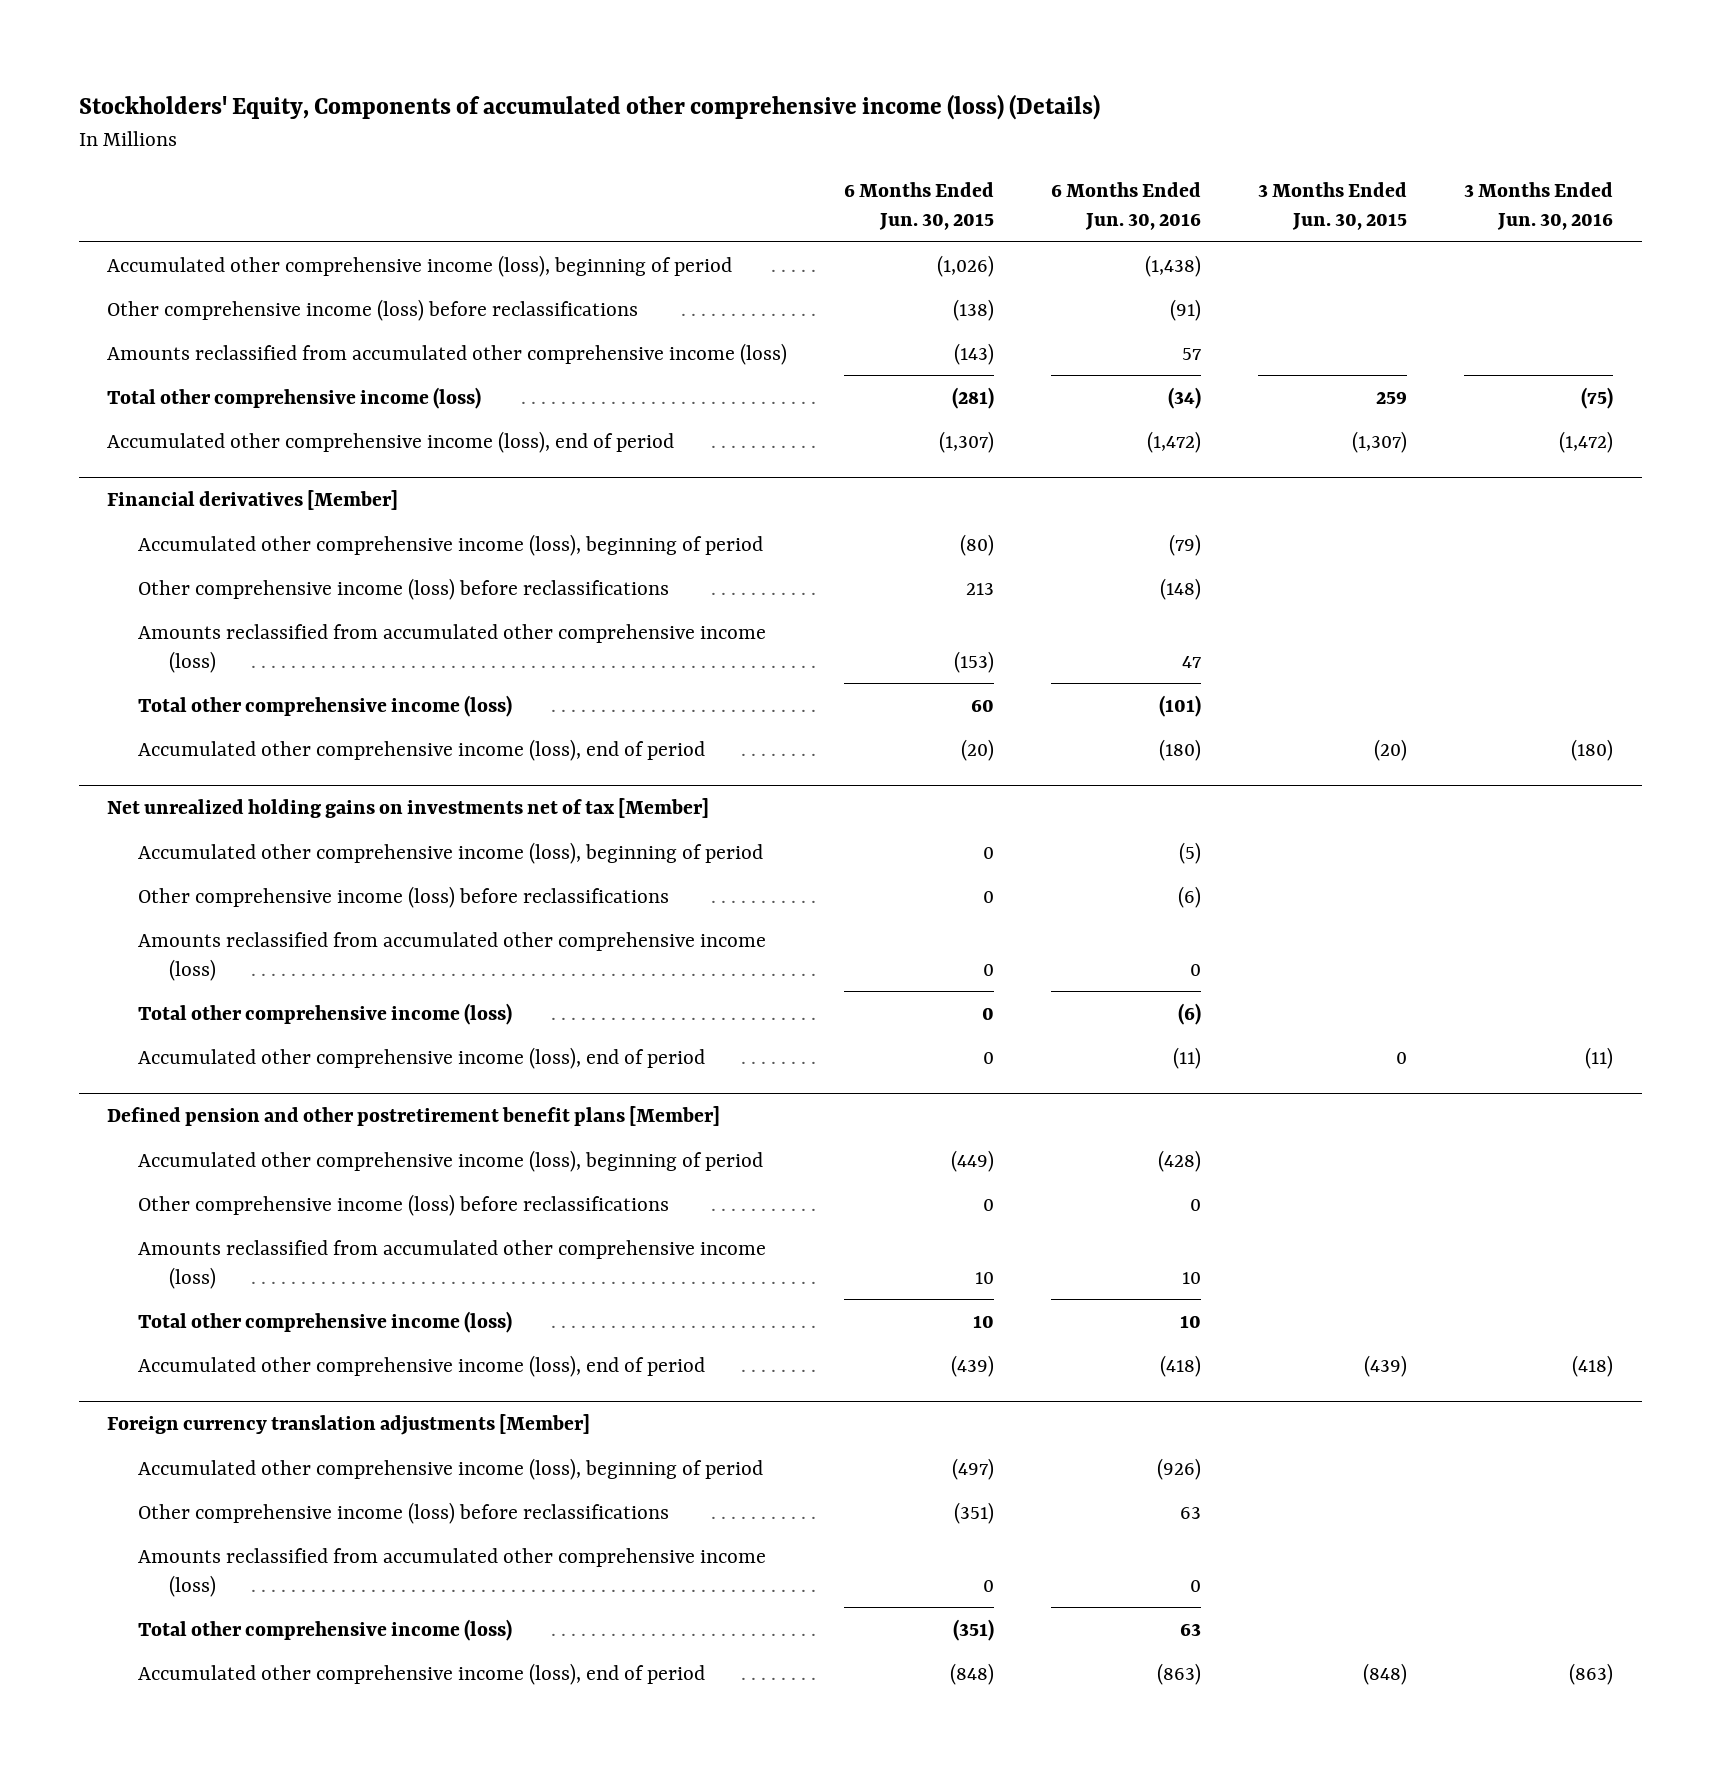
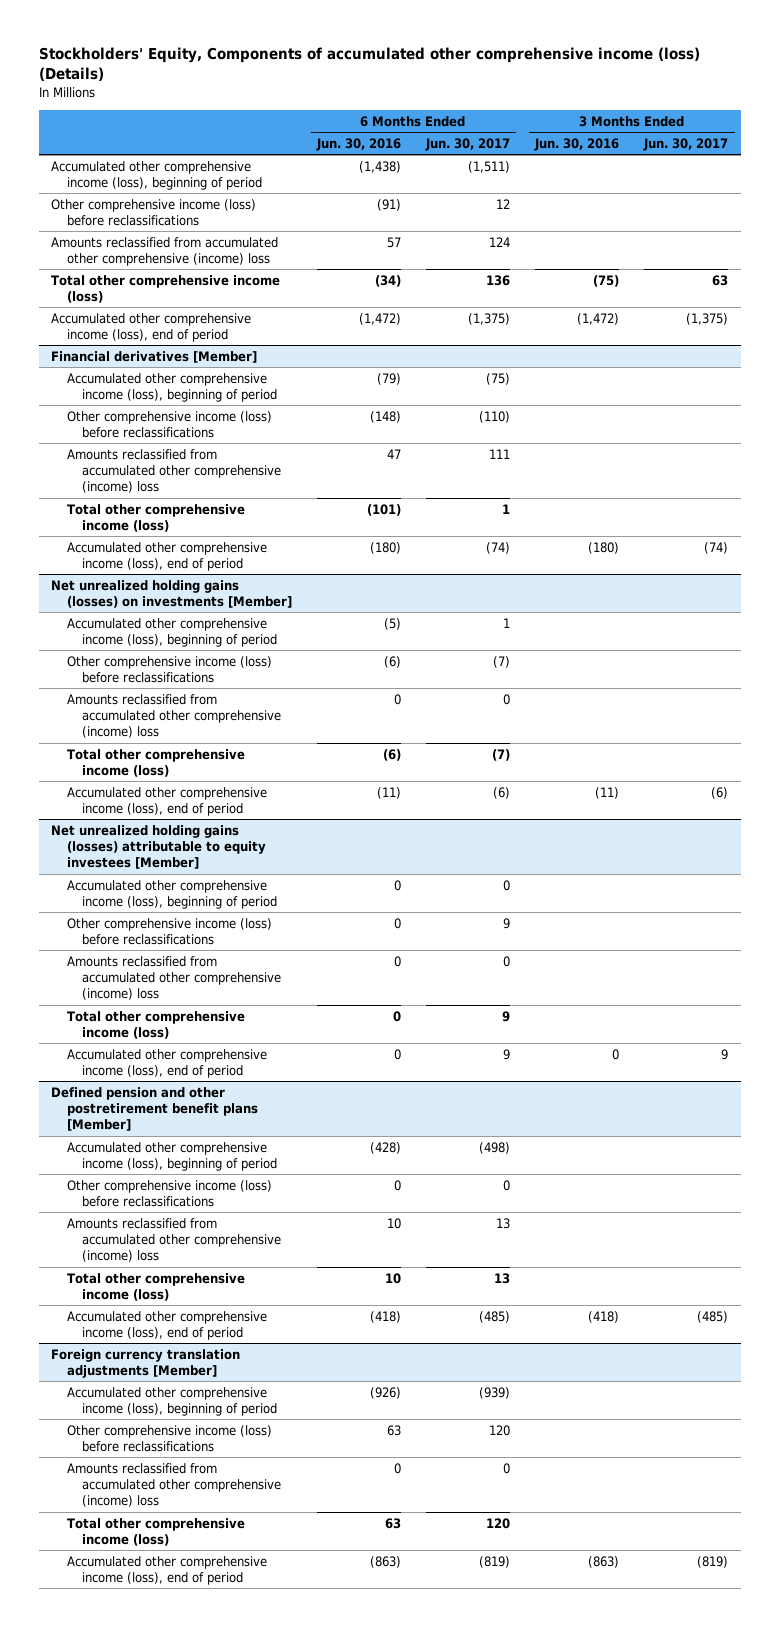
[844,182,995,231] 6 Months Ended Jun. 30, 2015 -> none
[1258,182,1408,231] 3 Months Ended Jun. 30, 2015 -> none
none -> [425,138,511,152] Jun. 30, 2017
none -> [643,138,729,152] Jun. 30, 2017
[107,342,788,365] Amounts reclassified from accumulated other comprehensive income (loss) -> [51,236,279,267] Amounts reclassified from accumulated other comprehensive (income) loss
[137,623,766,673] Amounts reclassified from accumulated other comprehensive income (loss) -> [66,448,282,494] Amounts reclassified from accumulated other comprehensive (income) loss
[107,798,710,819] Net unrealized holding gains on investments net of tax [Member] -> [51,579,292,609] Net unrealized holding gains (losses) on investments [Member]
[137,931,766,981] Amounts reclassified from accumulated other comprehensive income (loss) -> [66,693,282,739] Amounts reclassified from accumulated other comprehensive (income) loss
none -> [51,824,266,870] Net unrealized holding gains (losses) attributable to equity investees [Member]
none -> [66,879,278,910] Accumulated other comprehensive income (loss), beginning of period
none -> [66,917,272,946] Other comprehensive income (loss) before reclassifications
none -> [66,955,282,1001] Amounts reclassified from accumulated other comprehensive (income) loss
none -> [66,1010,245,1040] Total other comprehensive income (loss)
none -> [66,1048,267,1079] Accumulated other comprehensive income (loss), end of period
[137,1239,766,1289] Amounts reclassified from accumulated other comprehensive income (loss) -> [66,1217,282,1263] Amounts reclassified from accumulated other comprehensive (income) loss
[137,1547,766,1597] Amounts reclassified from accumulated other comprehensive income (loss) -> [66,1462,282,1508] Amounts reclassified from accumulated other comprehensive (income) loss

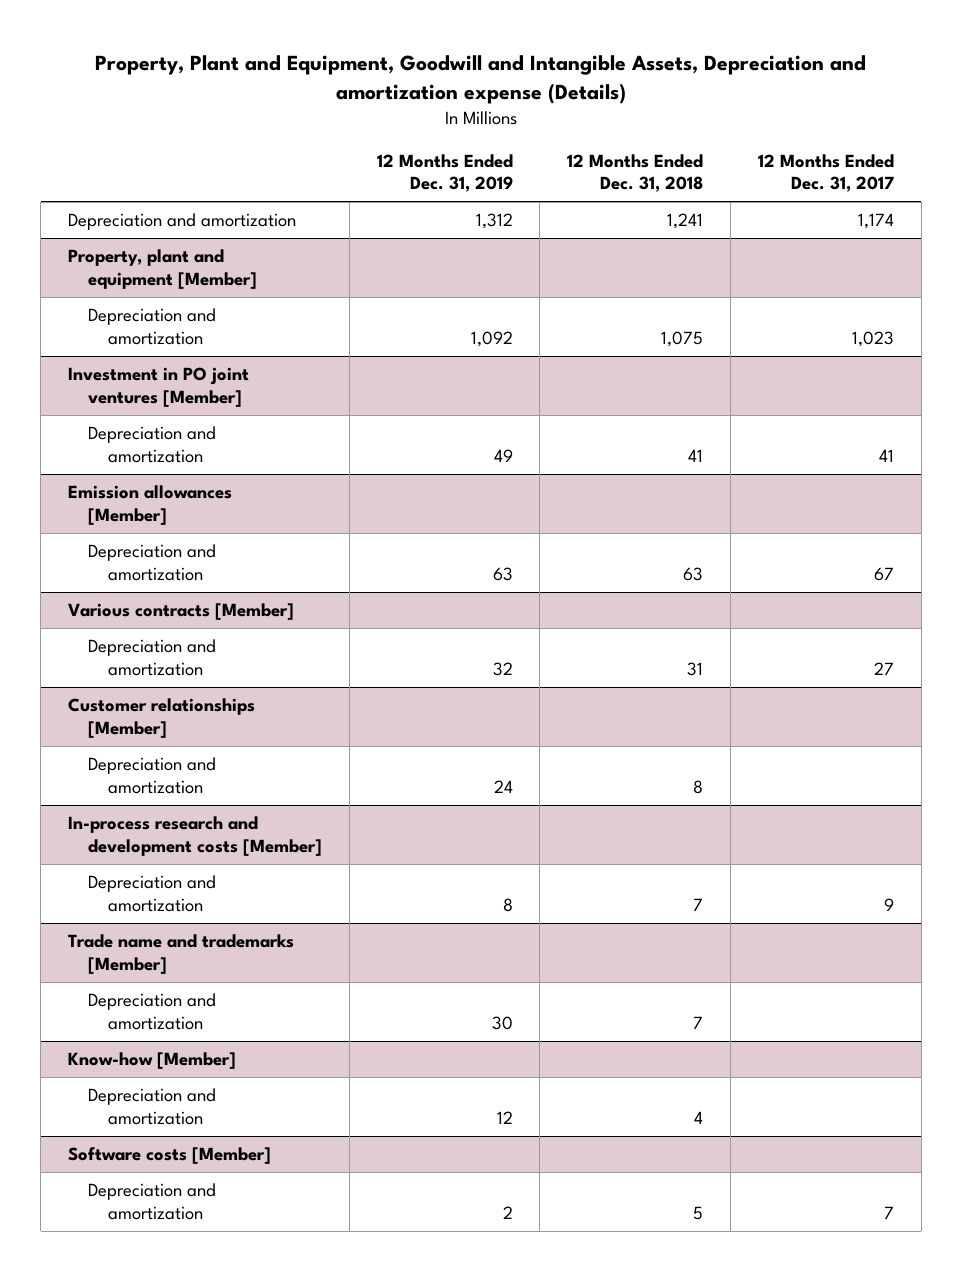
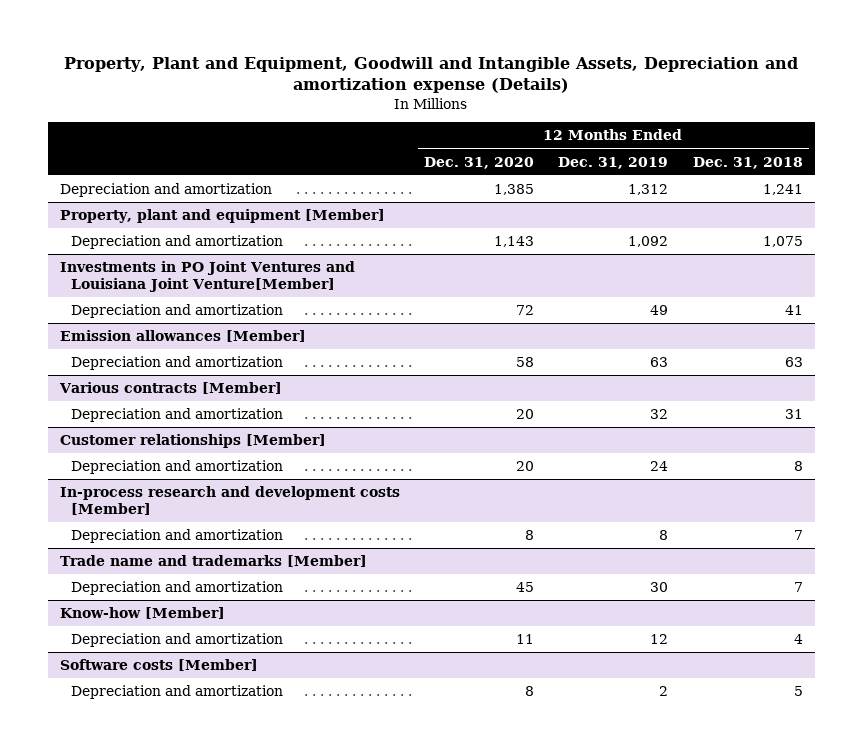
[757,153,894,193] 12 Months Ended Dec. 31, 2017 -> none
none -> [424,156,535,169] Dec. 31, 2020
[68,367,250,408] Investment in PO joint ventures [Member] -> [59,261,355,292] Investments in PO Joint Ventures and Louisiana Joint Venture[Member]

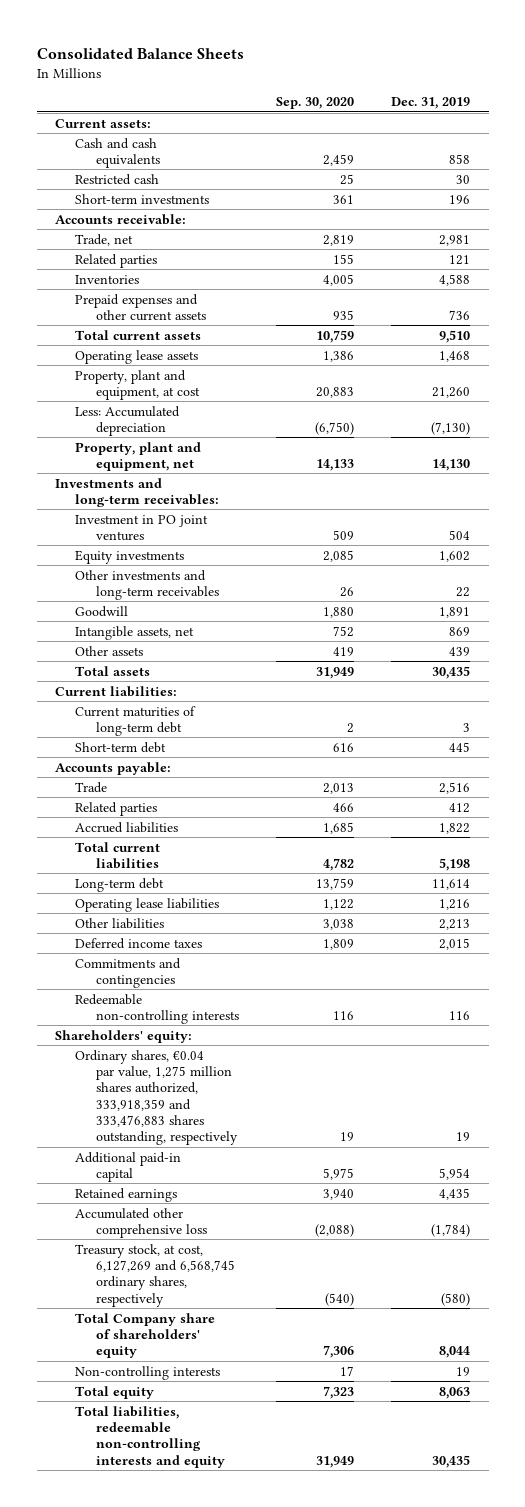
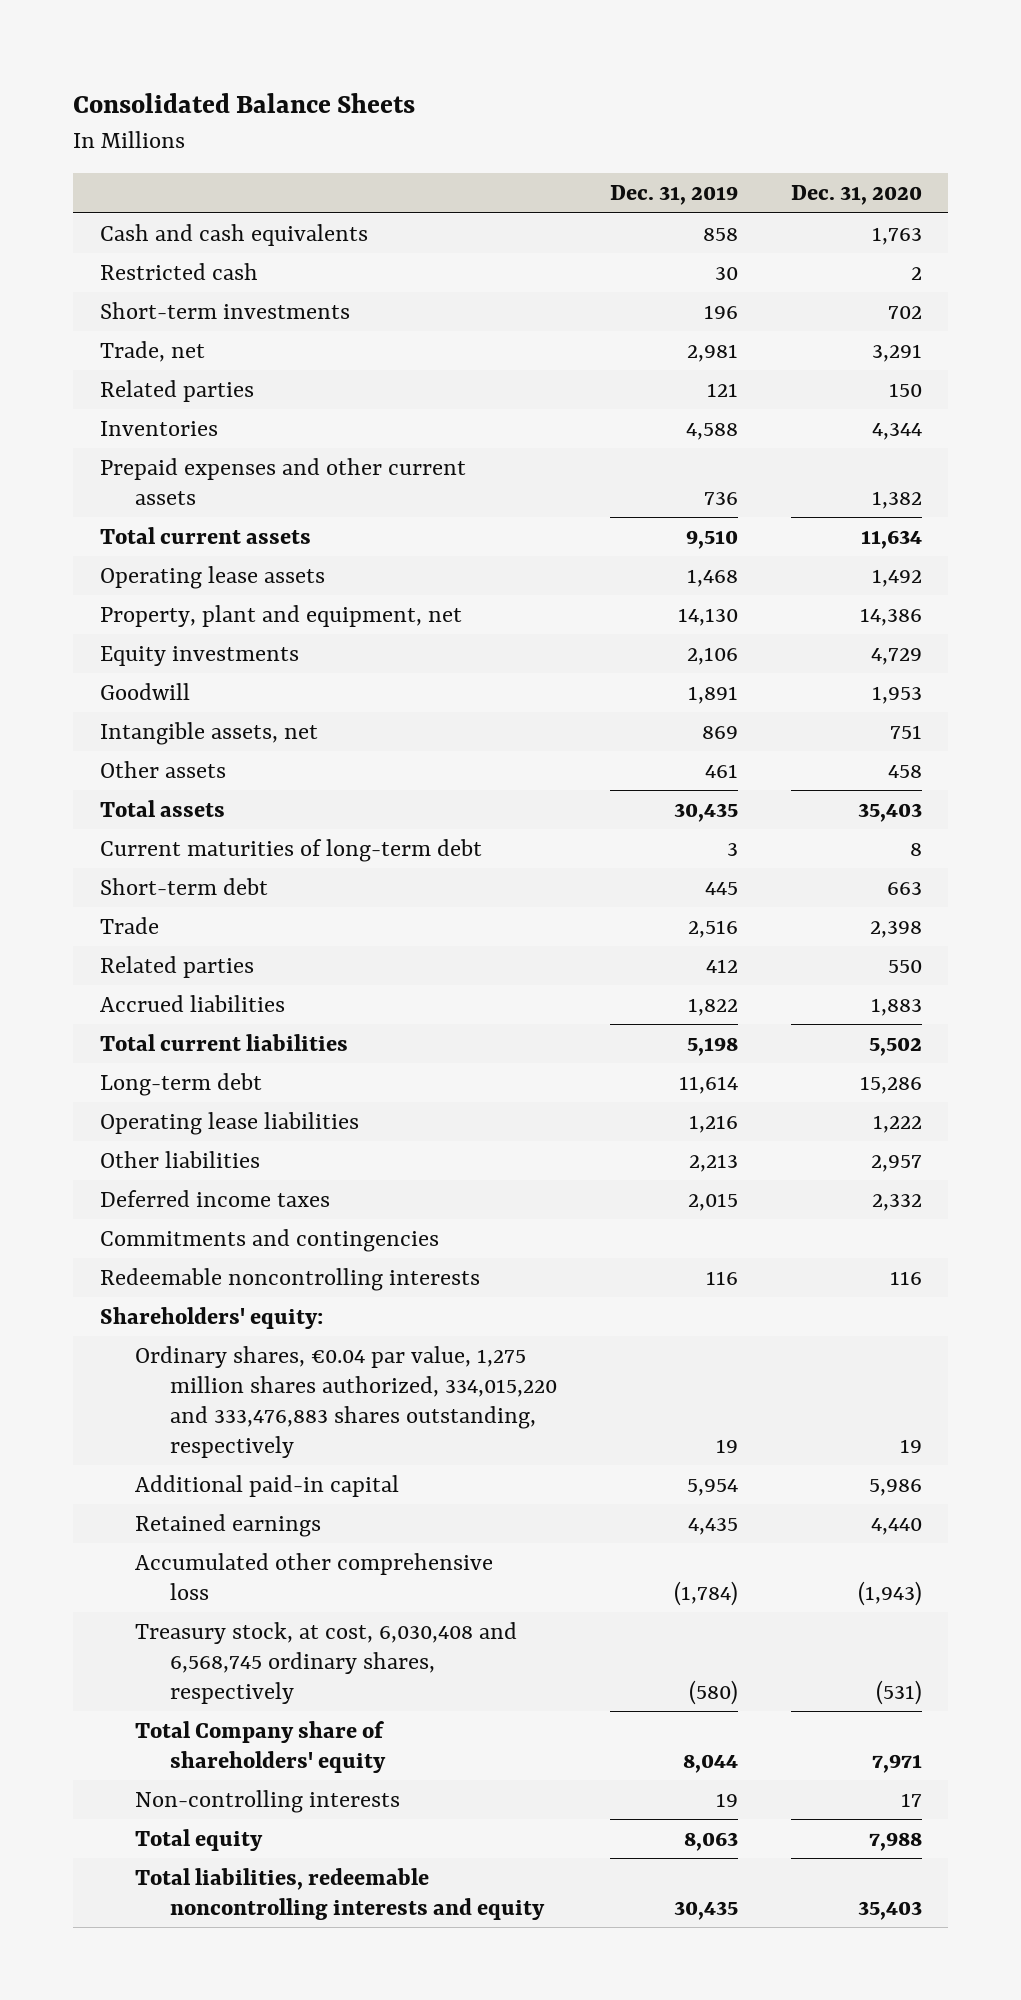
[275,97,354,110] Sep. 30, 2020 -> none
none -> [790,185,922,206] Dec. 31, 2020
[55,118,152,128] Current assets: -> none
[55,213,187,225] Accounts receivable: -> none
[75,369,200,400] Property, plant and equipment, at cost -> none
[75,405,181,436] Less: Accumulated depreciation -> none
[55,477,220,507] Investments and long-term receivables: -> none
[75,514,209,541] Investment in PO joint ventures -> none
[75,569,219,600] Other investments and long-term receivables -> none
[439,550,471,562] 1,602 -> [686,646,738,665] 2,106
[449,646,471,656] 439 -> [704,763,738,778] 461
[55,685,178,697] Current liabilities: -> none
[55,761,172,775] Accounts payable: -> none
[75,993,239,1024] Redeemable non-controlling interests -> [99,1267,480,1291] Redeemable noncontrolling interests
[75,1049,238,1146] Ordinary shares, €0.04 par value, 1,275 million shares authorized, 333,918,359 and 333,476,883 shares outstanding, respectively -> [134,1345,557,1459] Ordinary shares, €0.04 par value, 1,275 million shares authorized, 334,015,220 and 333,476,883 shares outstanding, respectively
[75,1243,235,1307] Treasury stock, at cost, 6,127,269 and 6,568,745 ordinary shares, respectively -> [134,1621,517,1705] Treasury stock, at cost, 6,030,408 and 6,568,745 ordinary shares, respectively
[75,1405,225,1468] Total liabilities, redeemable non-controlling interests and equity -> [134,1867,545,1921] Total liabilities, redeemable noncontrolling interests and equity

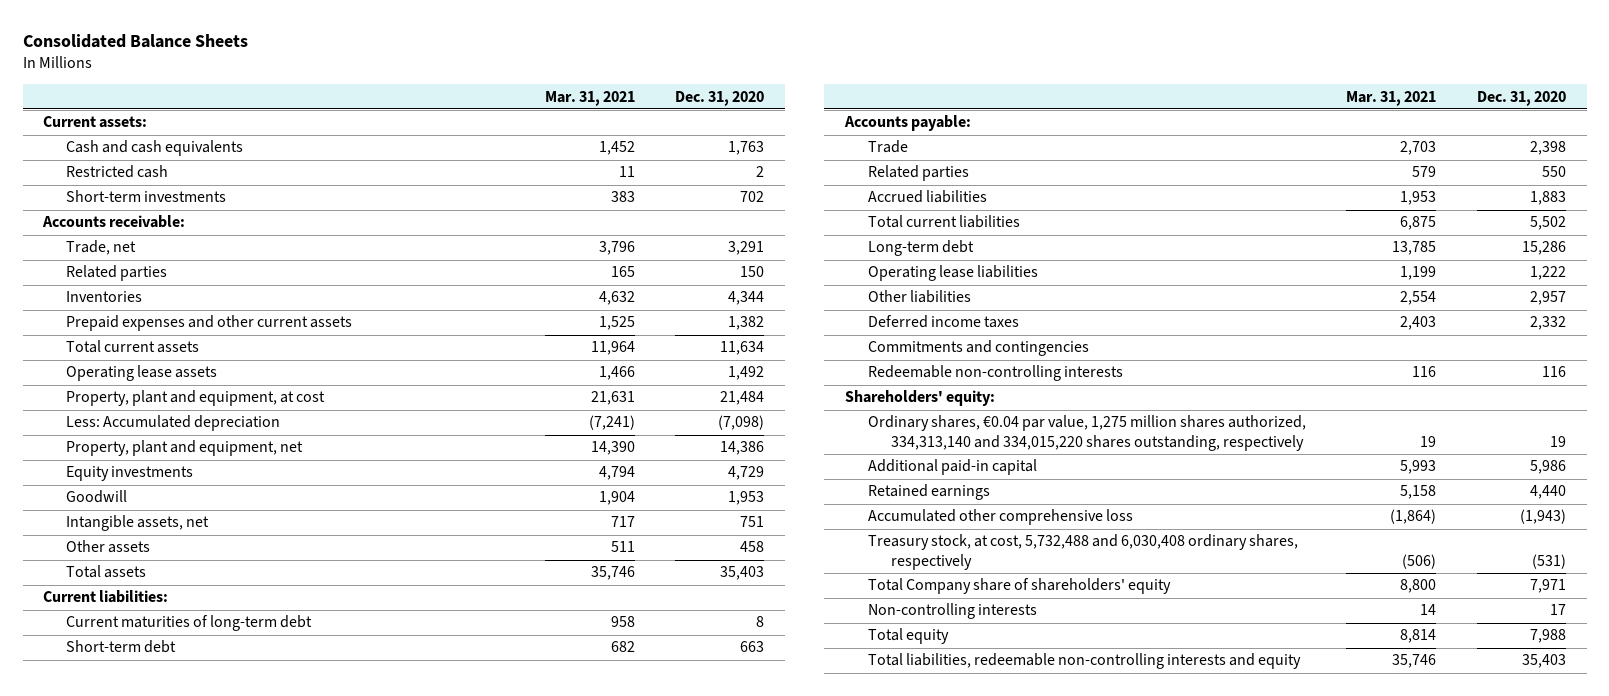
[609,185,738,206] Dec. 31, 2019 -> none
none -> [544,90,635,106] Mar. 31, 2021
none -> [42,116,147,129] Current assets:
none -> [41,215,185,229] Accounts receivable:
none -> [65,390,325,407] Property, plant and equipment, at cost
none -> [65,415,280,432] Less: Accumulated depreciation
none -> [42,590,168,604] Current liabilities:
none -> [843,115,971,132] Accounts payable:
[99,1267,480,1291] Redeemable noncontrolling interests -> [867,365,1123,382] Redeemable non-controlling interests
[134,1345,557,1459] Ordinary shares, €0.04 par value, 1,275 million shares authorized, 334,015,220 and 333,476,883 shares outstanding, respectively -> [867,415,1306,452] Ordinary shares, €0.04 par value, 1,275 million shares authorized, 334,313,140 and 334,015,220 shares outstanding, respectively
[134,1621,517,1705] Treasury stock, at cost, 6,030,408 and 6,568,745 ordinary shares, respectively -> [867,534,1298,571] Treasury stock, at cost, 5,732,488 and 6,030,408 ordinary shares, respectively
[134,1867,545,1921] Total liabilities, redeemable noncontrolling interests and equity -> [867,653,1301,670] Total liabilities, redeemable non-controlling interests and equity

